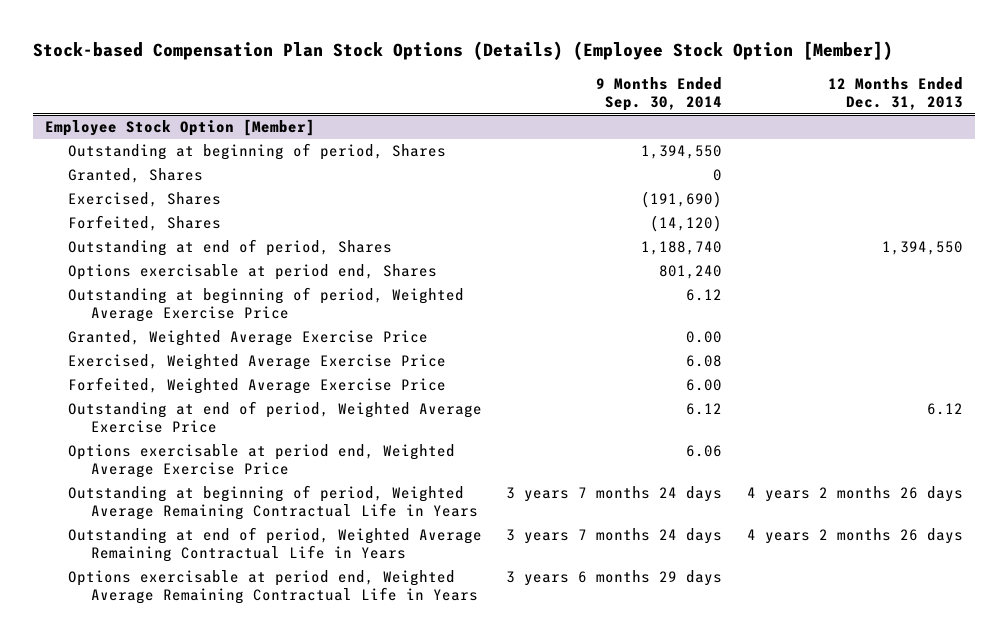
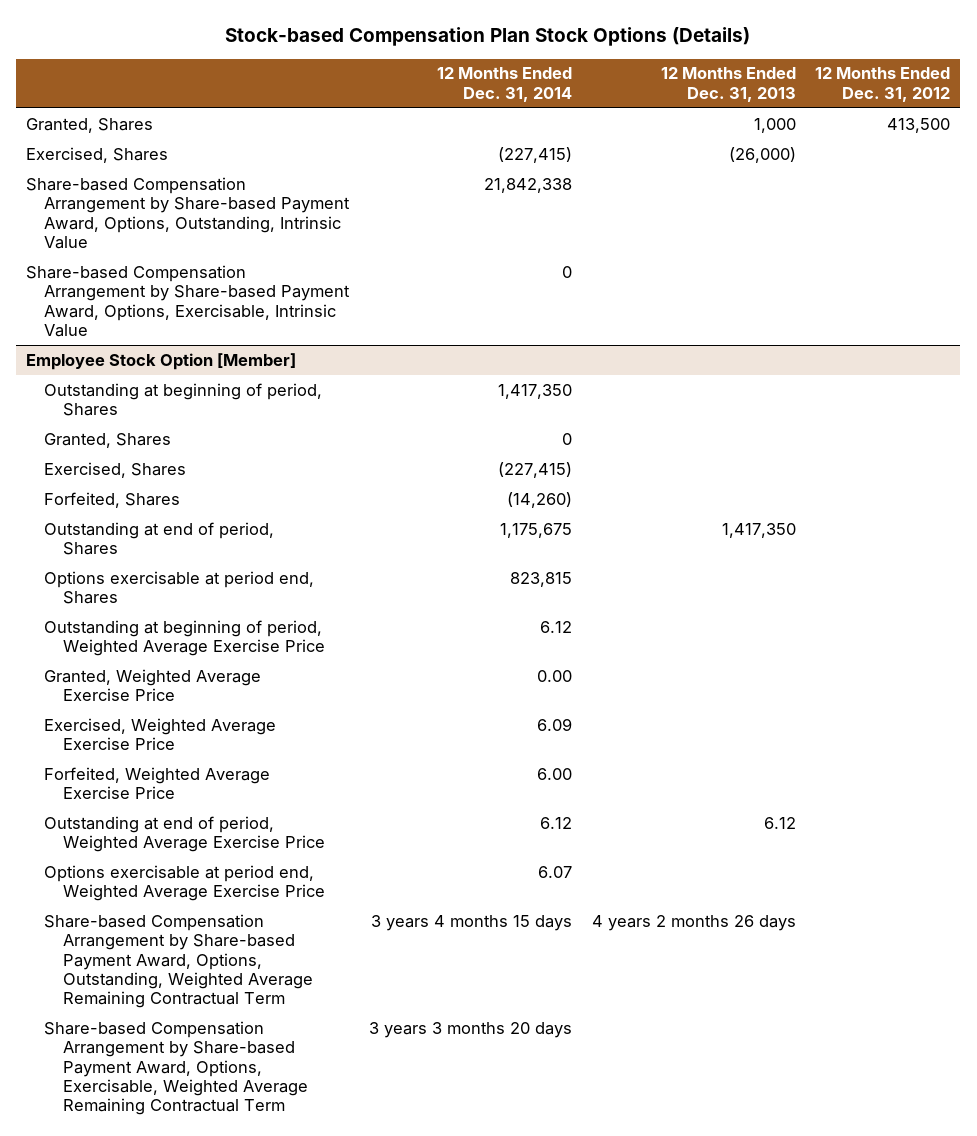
[32,41,893,61] Stock-based Compensation Plan Stock Options (Details) (Employee Stock Option [Member]) -> [225,26,751,46] Stock-based Compensation Plan Stock Options (Details)
[596,76,723,111] 9 Months Ended Sep. 30, 2014 -> none
none -> [437,67,573,102] 12 Months Ended Dec. 31, 2014
none -> [815,67,951,102] 12 Months Ended Dec. 31, 2012
none -> [26,117,154,133] Granted, Shares
none -> [26,146,169,163] Exercised, Shares
none -> [26,176,351,249] Share-based Compensation Arrangement by Share-based Payment Award, Options, Outstanding, Intrinsic Value
none -> [26,264,351,337] Share-based Compensation Arrangement by Share-based Payment Award, Options, Exercisable, Intrinsic Value
[881,241,963,256] 1,394,550 -> [721,522,796,538] 1,417,350
[68,527,483,563] Outstanding at end of period, Weighted Average Remaining Contractual Life in Years -> none
[68,485,479,521] Outstanding at beginning of period, Weighted Average Remaining Contractual Life in Years -> [44,913,313,1009] Share-based Compensation Arrangement by Share-based Payment Award, Options, Outstanding, Weighted Average Remaining Contractual Term
[68,570,479,605] Options exercisable at period end, Weighted Average Remaining Contractual Life in Years -> [44,1020,308,1116] Share-based Compensation Arrangement by Share-based Payment Award, Options, Exercisable, Weighted Average Remaining Contractual Term

